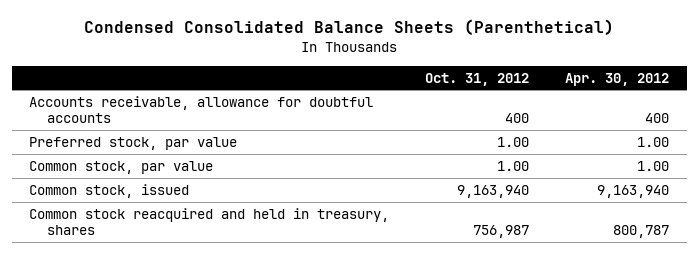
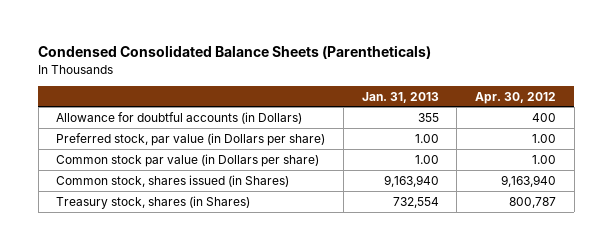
[84,19,615,36] Condensed Consolidated Balance Sheets (Parenthetical) -> [38,45,432,60] Condensed Consolidated Balance Sheets (Parentheticals)
[425,72,530,86] Oct. 31, 2012 -> none
none -> [361,91,439,103] Jan. 31, 2013
[29,95,374,124] Accounts receivable, allowance for doubtful accounts -> [56,111,303,124] Allowance for doubtful accounts (in Dollars)
[29,136,238,150] Preferred stock, par value -> [56,132,326,146] Preferred stock, par value (in Dollars per share)
[29,160,214,174] Common stock, par value -> [56,153,320,167] Common stock par value (in Dollars per share)
[29,183,190,198] Common stock, issued -> [56,174,290,187] Common stock, shares issued (in Shares)
[29,207,390,236] Common stock reacquired and held in treasury, shares -> [56,195,251,209] Treasury stock, shares (in Shares)

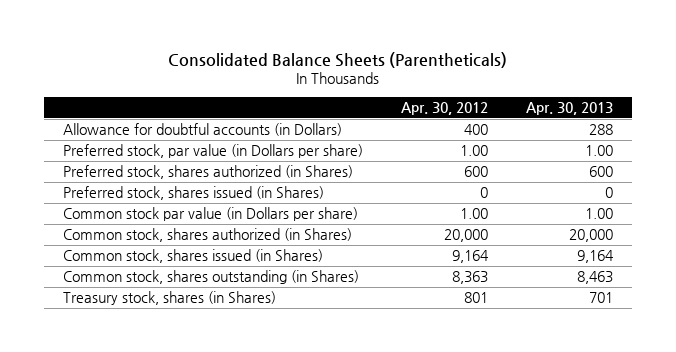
[38,45,432,60] Condensed Consolidated Balance Sheets (Parentheticals) -> [167,51,507,68] Consolidated Balance Sheets (Parentheticals)
[361,91,439,103] Jan. 31, 2013 -> none
none -> [525,101,613,115] Apr. 30, 2013
none -> [62,165,353,180] Preferred stock, shares authorized (in Shares)
none -> [62,186,324,201] Preferred stock, shares issued (in Shares)
none -> [62,228,352,243] Common stock, shares authorized (in Shares)
[501,174,557,187] 9,163,940 -> [451,250,489,264] 9,164
none -> [62,270,359,285] Common stock, shares outstanding (in Shares)
[509,196,557,208] 800,787 -> [463,292,488,304] 801

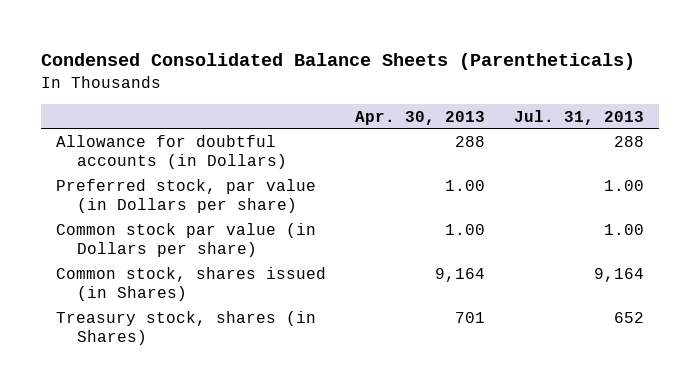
[167,51,507,68] Consolidated Balance Sheets (Parentheticals) -> [40,53,635,71] Condensed Consolidated Balance Sheets (Parentheticals)
[400,101,488,115] Apr. 30, 2012 -> none
none -> [514,109,645,125] Jul. 31, 2013
[62,165,353,180] Preferred stock, shares authorized (in Shares) -> none
[62,186,324,201] Preferred stock, shares issued (in Shares) -> none
[62,228,352,243] Common stock, shares authorized (in Shares) -> none
[62,270,359,285] Common stock, shares outstanding (in Shares) -> none

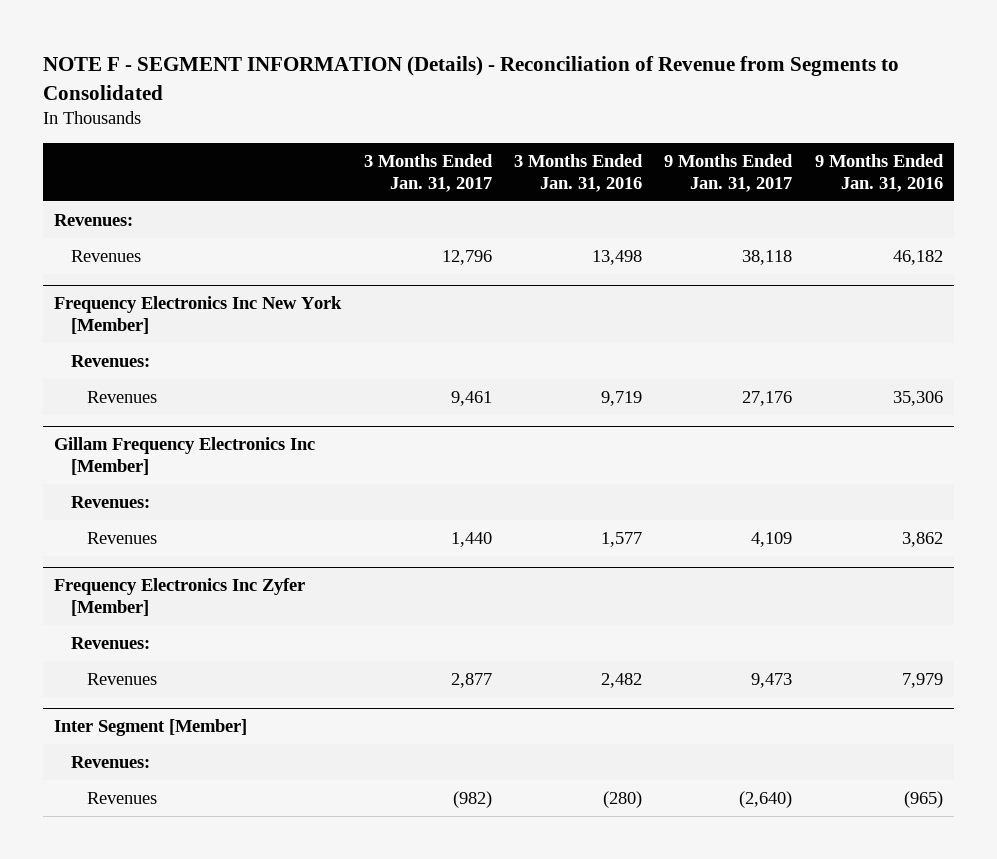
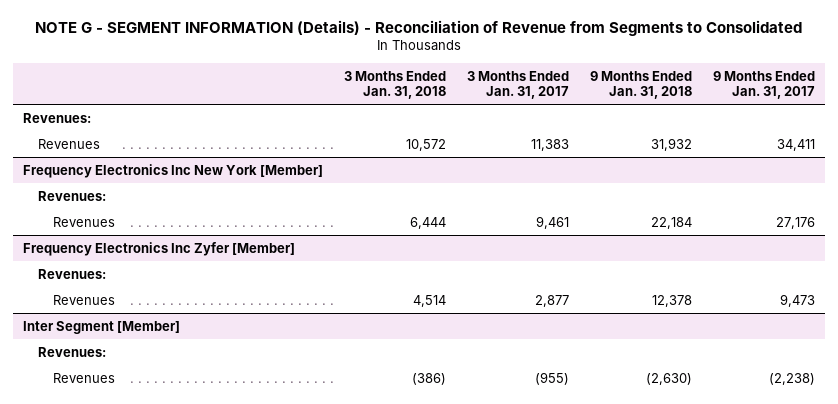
[42,56,899,100] NOTE F - SEGMENT INFORMATION (Details) - Reconciliation of Revenue from Segments to Consolidated -> [34,19,802,36] NOTE G - SEGMENT INFORMATION (Details) - Reconciliation of Revenue from Segments to Consolidated
[514,153,644,192] 3 Months Ended Jan. 31, 2016 -> none
[814,153,944,192] 9 Months Ended Jan. 31, 2016 -> none
none -> [343,70,446,100] 3 Months Ended Jan. 31, 2018
none -> [589,70,692,100] 9 Months Ended Jan. 31, 2018
[441,249,492,265] 12,796 -> [530,138,569,151] 11,383
[742,249,793,265] 38,118 -> [776,138,815,151] 34,411
[54,436,316,476] Gillam Frequency Electronics Inc [Member] -> none
[70,495,150,508] Revenues: -> none
[87,531,158,544] Revenues -> none
[452,790,492,808] (982) -> [534,371,569,385] (955)
[739,790,793,808] (2,640) -> [768,372,815,385] (2,238)

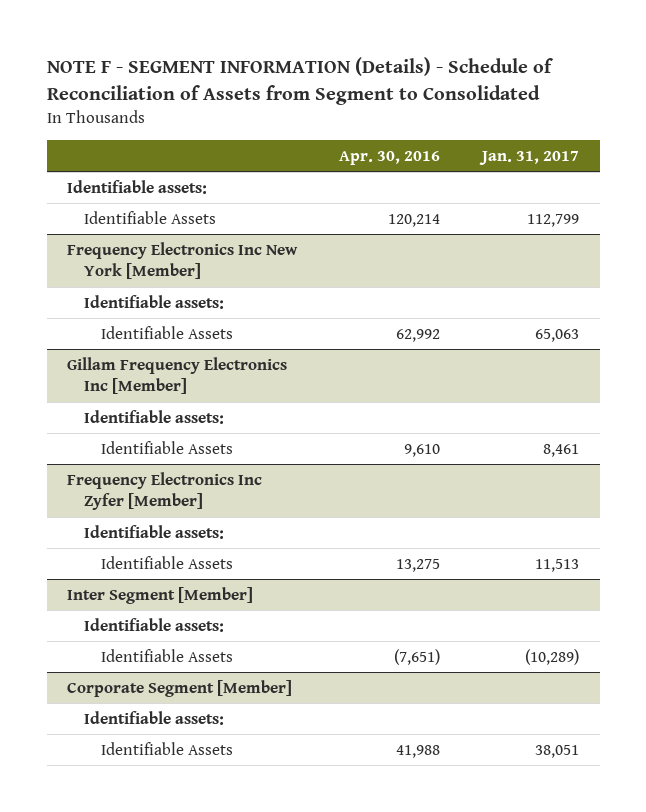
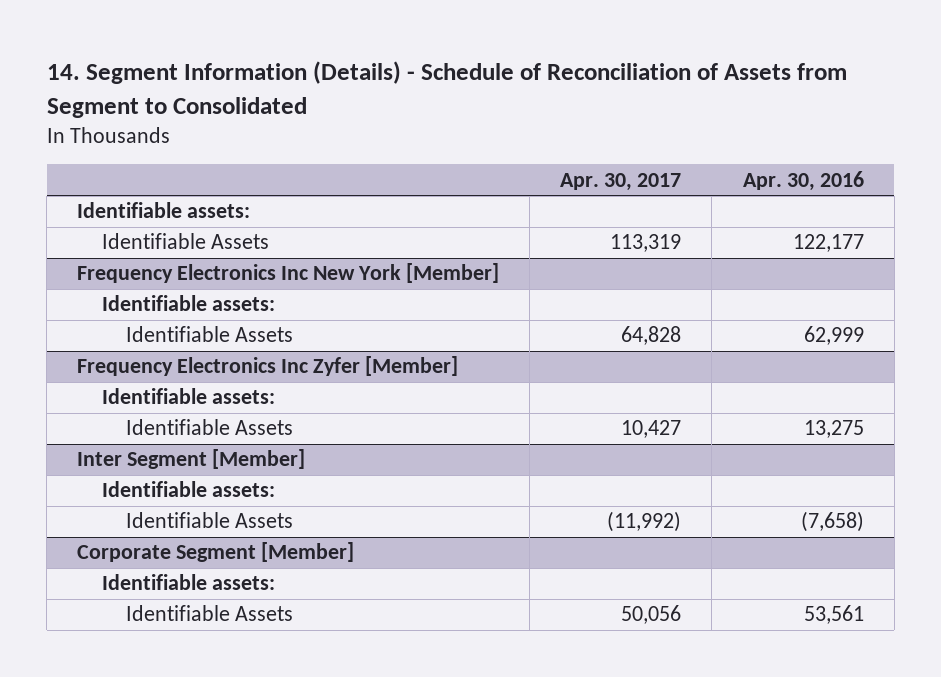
[46,57,553,105] NOTE F - SEGMENT INFORMATION (Details) - Schedule of Reconciliation of Assets from Segment to Consolidated -> [46,61,847,118] 14. Segment Information (Details) - Schedule of Reconciliation of Assets from Segment to Consolidated
[478,150,579,165] Jan. 31, 2017 -> none
none -> [560,172,682,191] Apr. 30, 2017
[388,214,441,228] 120,214 -> [792,234,864,253] 122,177
[67,357,288,395] Gillam Frequency Electronics Inc [Member] -> none
[84,410,225,425] Identifiable assets: -> none
[101,441,234,455] Identifiable Assets -> none
[396,329,441,343] 62,992 -> [803,326,864,346] 62,999
[394,649,441,666] (7,651) -> [800,511,864,533] (7,658)
[396,745,441,759] 41,988 -> [803,605,864,625] 53,561

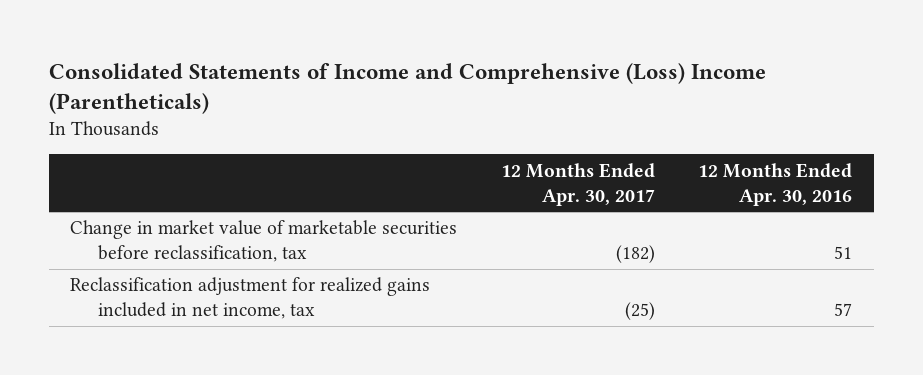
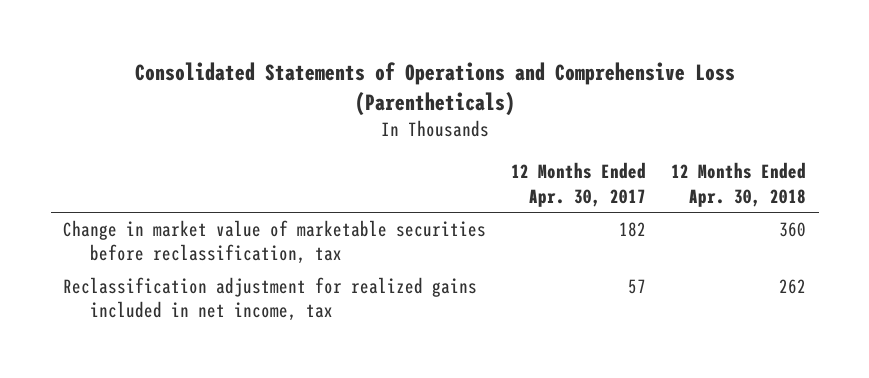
[48,62,766,114] Consolidated Statements of Income and Comprehensive (Loss) Income (Parentheticals) -> [134,62,735,117] Consolidated Statements of Operations and Comprehensive Loss (Parentheticals)
[698,162,853,206] 12 Months Ended Apr. 30, 2016 -> none
none -> [671,162,807,207] 12 Months Ended Apr. 30, 2018
[615,245,655,264] (182) -> [619,221,647,237] 182
[624,302,655,321] (25) -> [628,278,647,294] 57

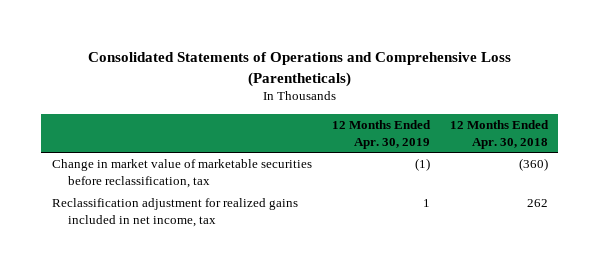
[511,162,647,207] 12 Months Ended Apr. 30, 2017 -> none
none -> [331,119,431,149] 12 Months Ended Apr. 30, 2019
[779,221,807,237] 360 -> [518,158,548,172] (360)

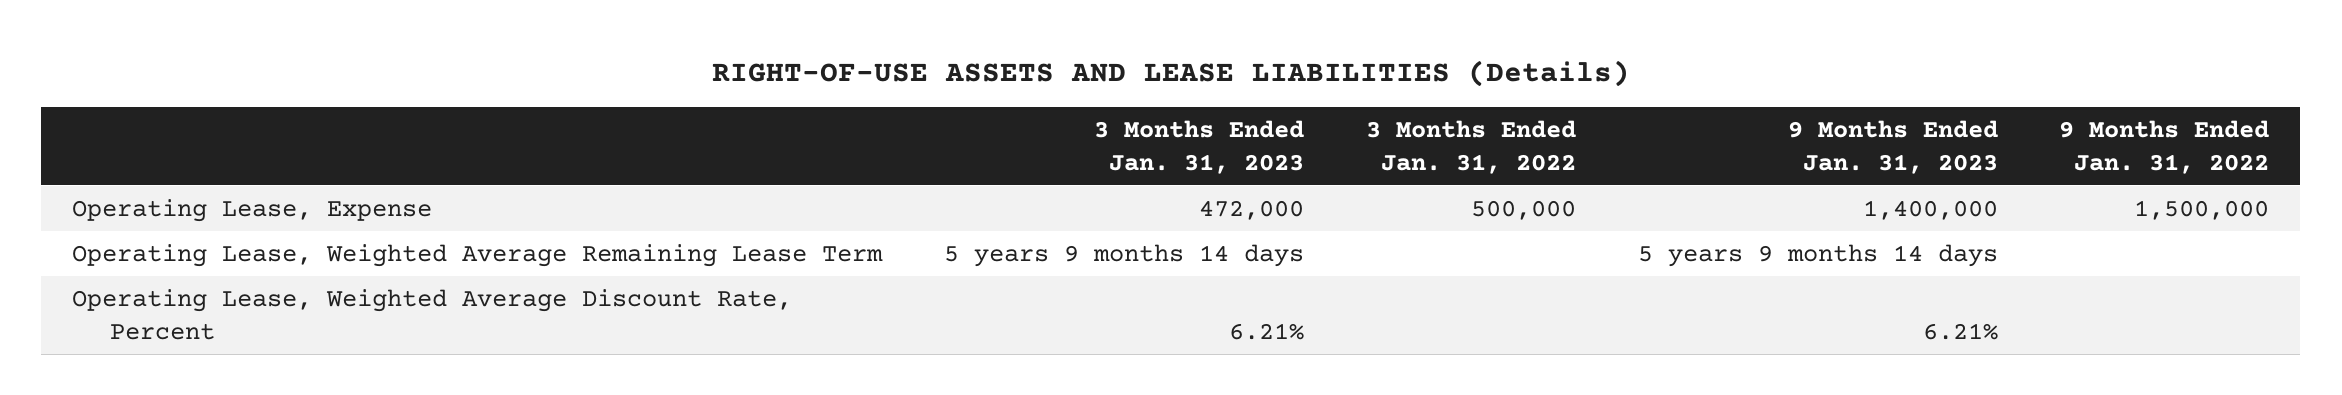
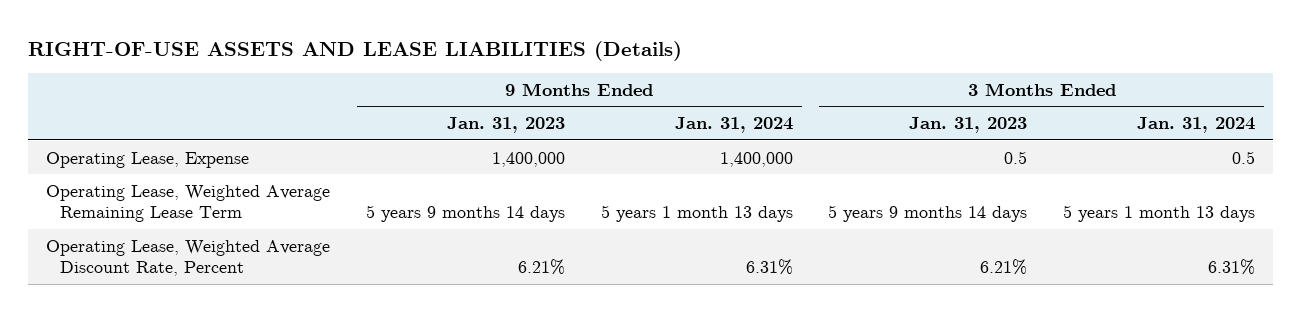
[1365,119,1576,174] 3 Months Ended Jan. 31, 2022 -> none
[2059,119,2270,174] 9 Months Ended Jan. 31, 2022 -> none
none -> [674,117,793,134] Jan. 31, 2024
none -> [1137,117,1256,134] Jan. 31, 2024
[1199,199,1305,220] 472,000 -> [1004,150,1028,164] 0.5

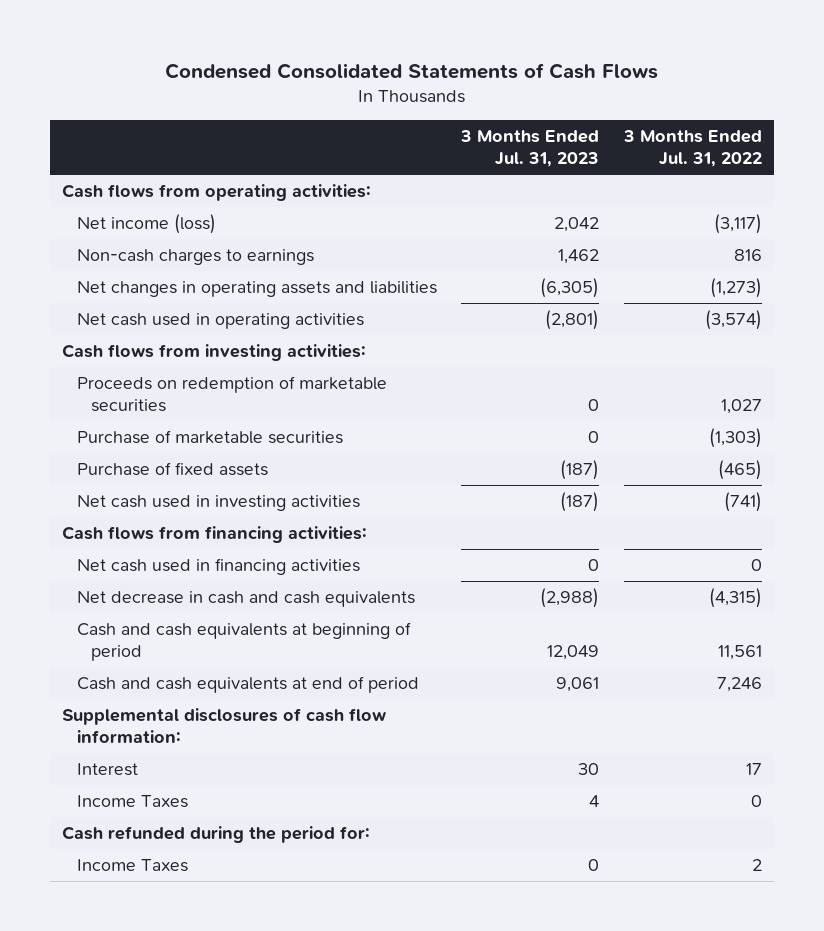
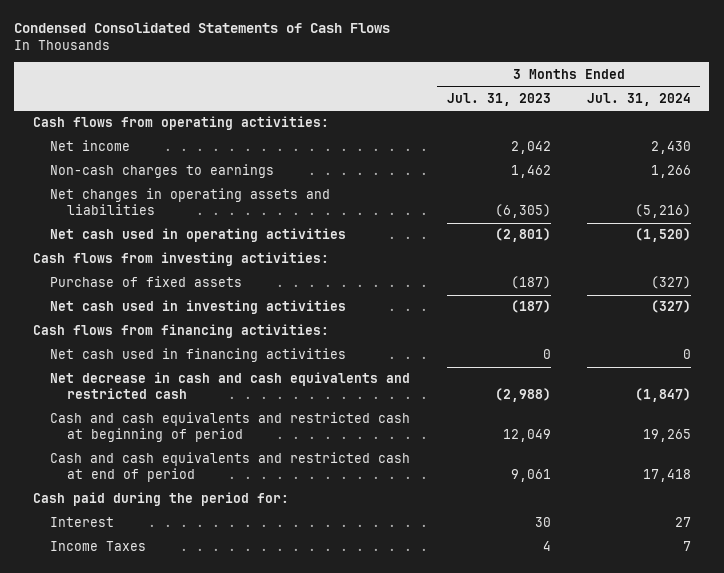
[622,129,762,168] 3 Months Ended Jul. 31, 2022 -> none
none -> [587,92,692,106] Jul. 31, 2024
[76,214,216,235] Net income (loss) -> [50,140,131,152] Net income
[76,376,387,413] Proceeds on redemption of marketable securities -> none
[76,430,343,445] Purchase of marketable securities -> none
[62,708,387,744] Supplemental disclosures of cash flow information: -> none
[76,591,415,608] Net decrease in cash and cash equivalents -> [50,372,411,400] Net decrease in cash and cash equivalents and restricted cash
[76,622,411,662] Cash and cash equivalents at beginning of period -> [50,412,411,443] Cash and cash equivalents and restricted cash at beginning of period
[76,676,419,694] Cash and cash equivalents at end of period -> [50,452,411,483] Cash and cash equivalents and restricted cash at end of period
none -> [32,492,289,507] Cash paid during the period for:
[62,826,371,844] Cash refunded during the period for: -> none
[76,859,188,873] Income Taxes -> none

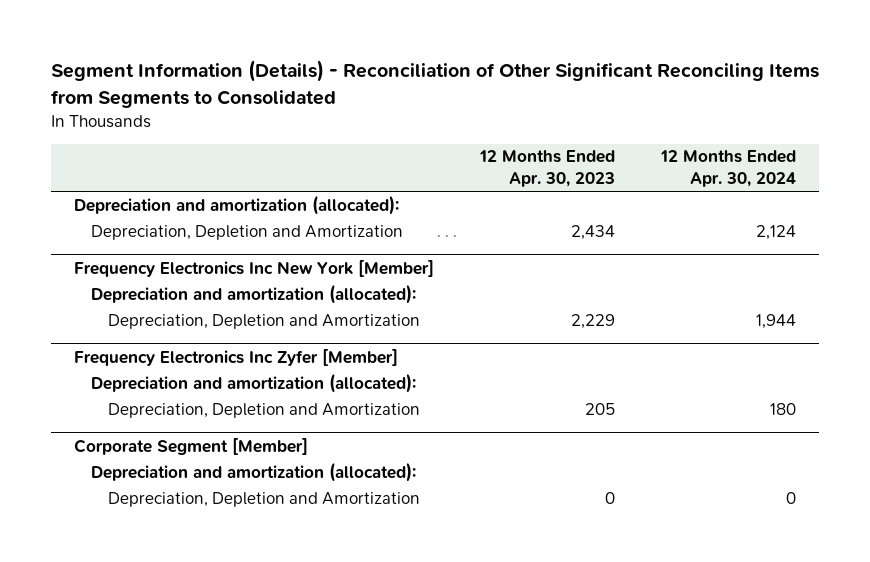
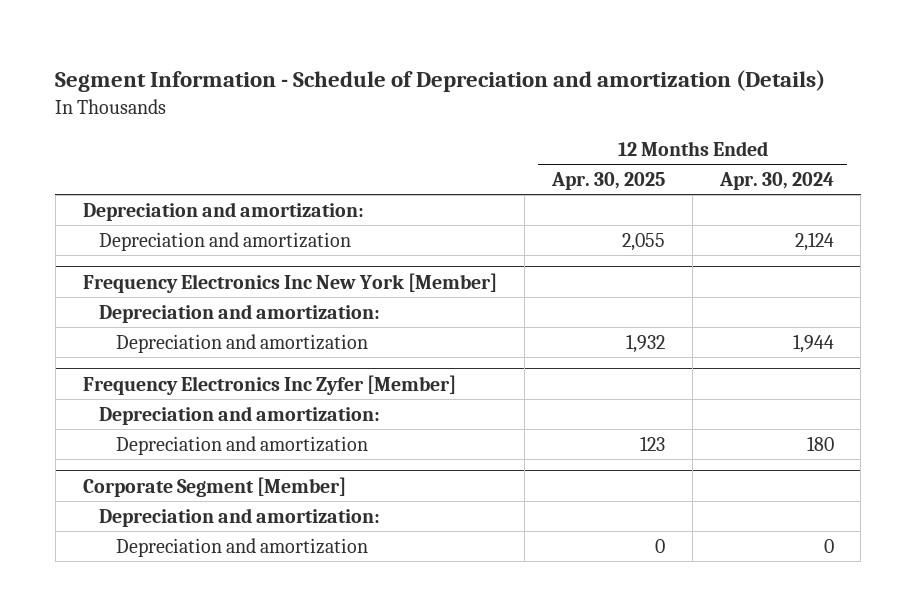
[50,60,819,108] Segment Information (Details) - Reconciliation of Other Significant Reconciling Items from Segments to Consolidated -> [55,69,826,92] Segment Information - Schedule of Depreciation and amortization (Details)
[478,150,615,188] 12 Months Ended Apr. 30, 2023 -> none
none -> [550,171,665,190] Apr. 30, 2025
[73,194,399,215] Depreciation and amortization (allocated): -> [82,201,364,221] Depreciation and amortization:
[90,224,403,240] Depreciation, Depletion and Amortization -> [99,231,352,251] Depreciation and amortization
[90,283,416,304] Depreciation and amortization (allocated): -> [99,303,381,323] Depreciation and amortization:
[107,313,420,329] Depreciation, Depletion and Amortization -> [115,333,368,353] Depreciation and amortization
[90,372,416,393] Depreciation and amortization (allocated): -> [99,405,381,425] Depreciation and amortization:
[107,402,420,418] Depreciation, Depletion and Amortization -> [115,435,368,455] Depreciation and amortization
[90,461,416,482] Depreciation and amortization (allocated): -> [99,507,381,527] Depreciation and amortization:
[107,491,420,507] Depreciation, Depletion and Amortization -> [115,537,368,557] Depreciation and amortization

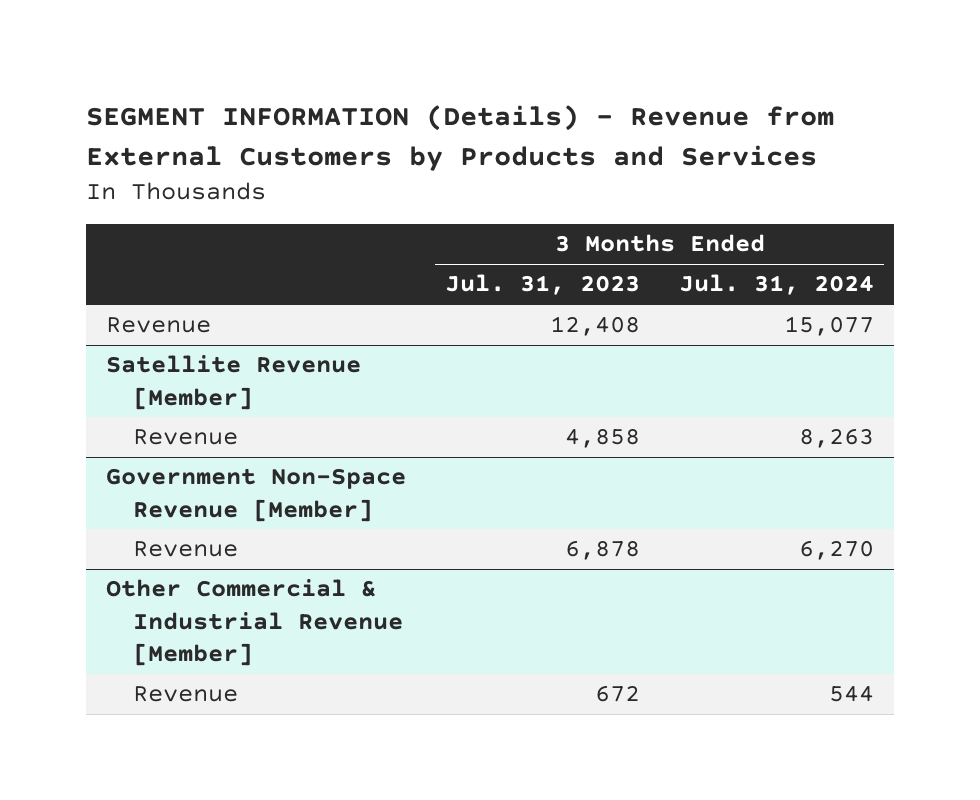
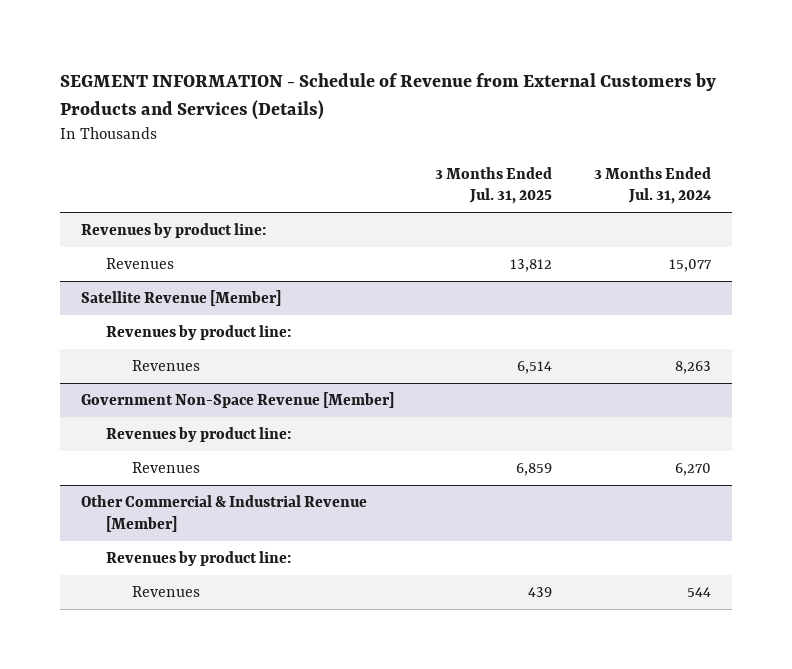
[86,105,835,171] SEGMENT INFORMATION (Details) - Revenue from External Customers by Products and Services -> [59,73,716,120] SEGMENT INFORMATION - Schedule of Revenue from External Customers by Products and Services (Details)
[445,274,641,296] Jul. 31, 2023 -> none
none -> [435,166,553,205] 3 Months Ended Jul. 31, 2025
none -> [80,223,266,239] Revenues by product line:
[105,317,211,334] Revenue -> [106,258,175,270] Revenues
none -> [106,325,292,341] Revenues by product line:
[132,429,238,446] Revenue -> [132,360,201,372] Revenues
none -> [106,427,292,443] Revenues by product line:
[132,541,238,558] Revenue -> [132,462,201,474] Revenues
none -> [106,551,292,567] Revenues by product line:
[132,686,238,703] Revenue -> [132,586,201,598] Revenues

